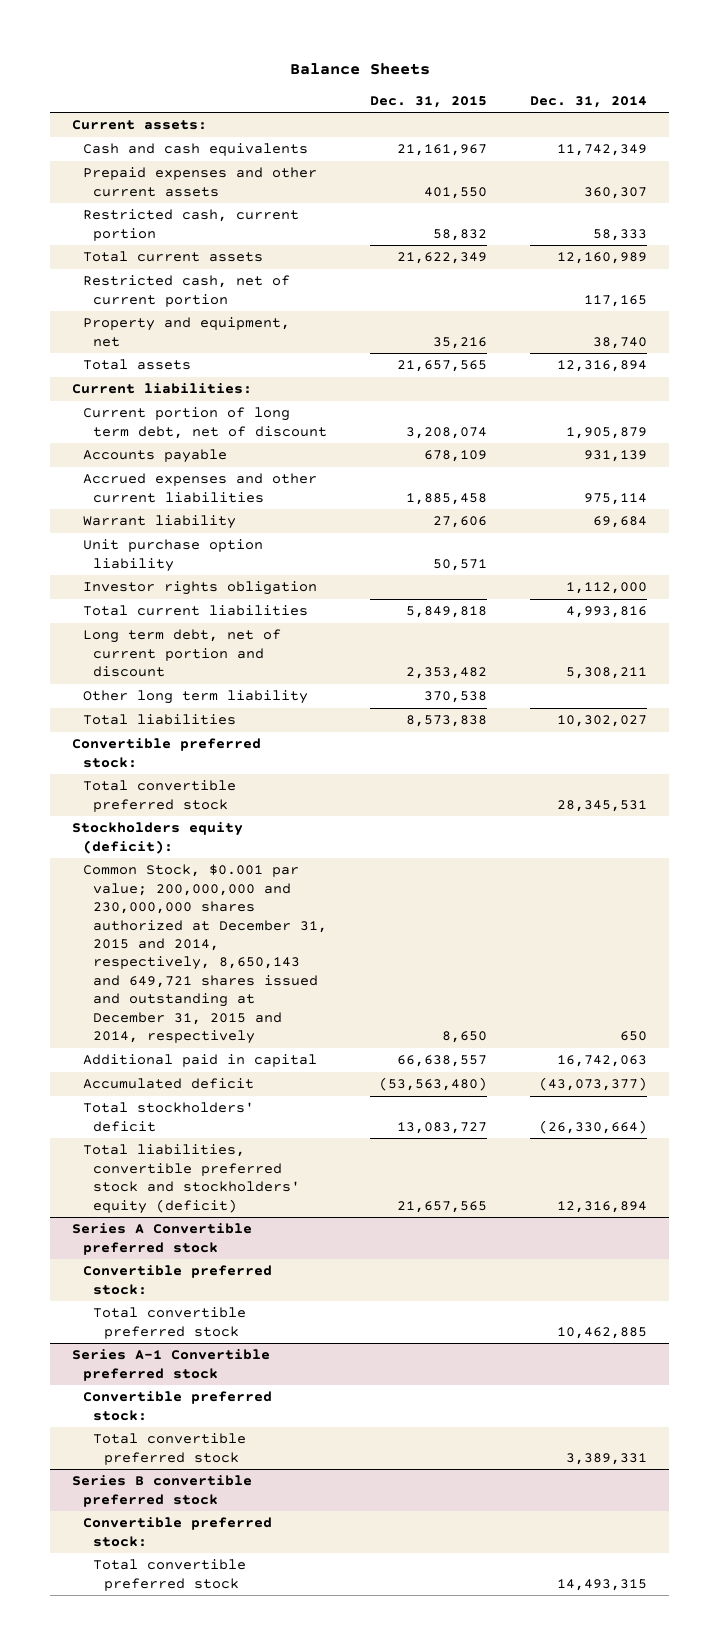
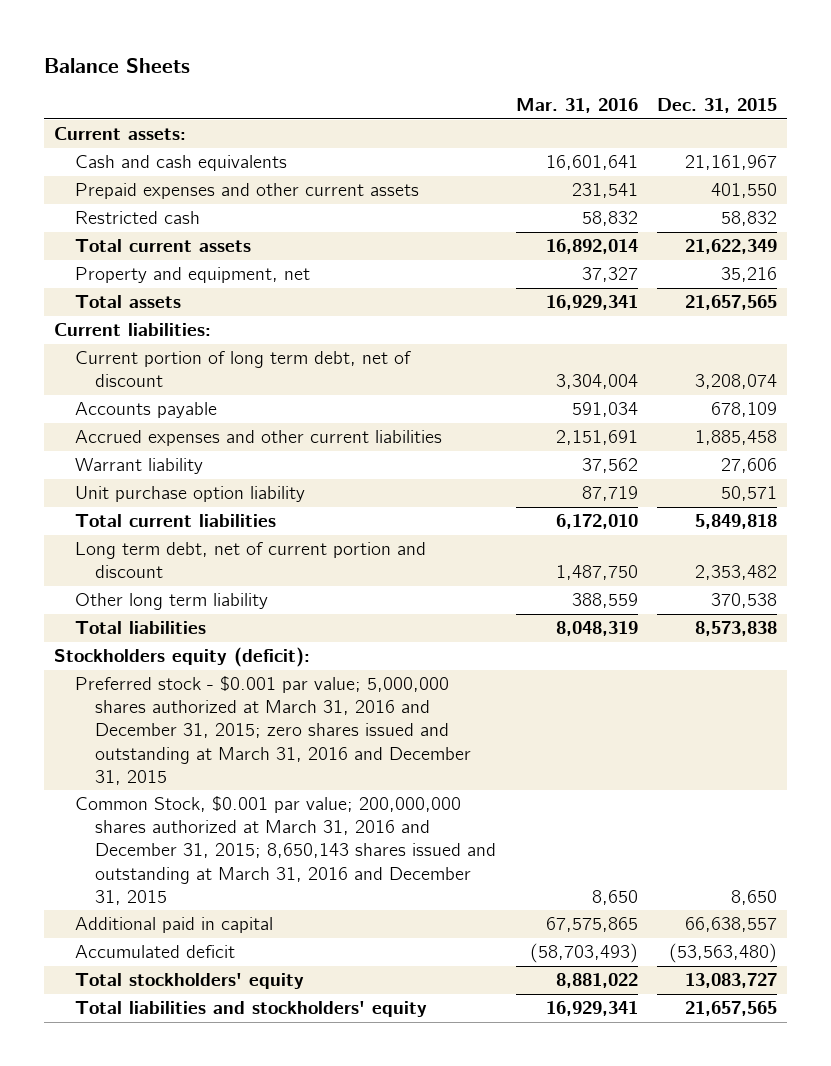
[530,95,648,108] Dec. 31, 2014 -> none
none -> [515,98,638,114] Mar. 31, 2016
[82,209,299,241] Restricted cash, current portion -> [74,211,200,225] Restricted cash
[82,275,290,307] Restricted cash, net of current portion -> none
[82,581,317,596] Investor rights obligation -> none
[71,738,261,768] Convertible preferred stock: -> none
[82,780,236,812] Total convertible preferred stock -> none
none -> [74,676,472,785] Preferred stock - $0.001 par value; 5,000,000 shares authorized at March 31, 2016 and December 31, 2015; zero shares issued and outstanding at March 31, 2016 and December 31, 2015
[82,864,328,1045] Common Stock, $0.001 par value; 200,000,000 and 230,000,000 shares authorized at December 31, 2015 and 2014, respectively, 8,650,143 and 649,721 shares issued and outstanding at December 31, 2015 and 2014, respectively -> [74,796,497,905] Common Stock, $0.001 par value; 200,000,000 shares authorized at March 31, 2016 and December 31, 2015; 8,650,143 shares issued and outstanding at March 31, 2016 and December 31, 2015
[71,1223,252,1255] Series A Convertible preferred stock -> none
[82,1265,272,1295] Convertible preferred stock: -> none
[93,1307,247,1339] Total convertible preferred stock -> none
[71,1349,270,1381] Series A-1 Convertible preferred stock -> none
[82,1391,272,1421] Convertible preferred stock: -> none
[93,1433,247,1465] Total convertible preferred stock -> none
[71,1475,252,1507] Series B convertible preferred stock -> none
[82,1517,272,1547] Convertible preferred stock: -> none
[93,1559,247,1591] Total convertible preferred stock -> none
[82,1102,254,1132] Total stockholders' deficit -> [74,973,304,990] Total stockholders' equity
[82,1144,301,1214] Total liabilities, convertible preferred stock and stockholders' equity (deficit) -> [74,1001,427,1018] Total liabilities and stockholders' equity

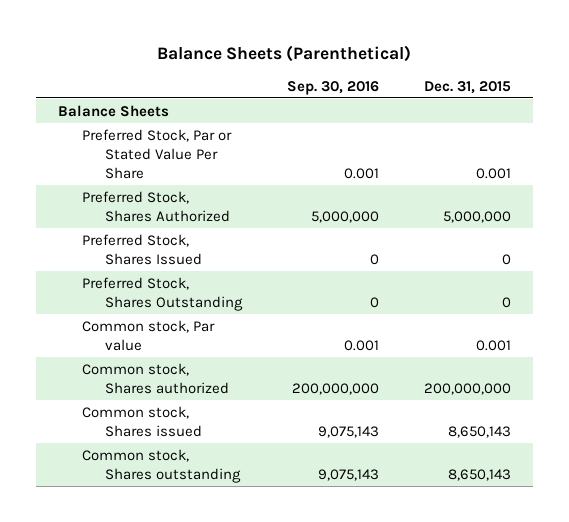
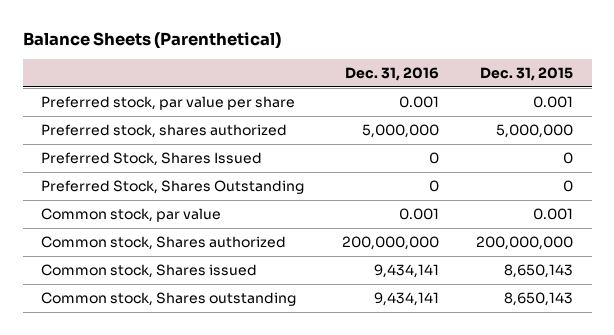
[286,80,379,95] Sep. 30, 2016 -> none
none -> [344,66,439,81] Dec. 31, 2016
[58,104,170,117] Balance Sheets -> none
[81,128,232,180] Preferred Stock, Par or Stated Value Per Share -> [41,96,296,111] Preferred stock, par value per share
[81,190,231,222] Preferred Stock, Shares Authorized -> [41,124,288,139] Preferred stock, shares authorized
[81,319,215,351] Common stock, Par value -> [41,208,222,223] Common stock, par value

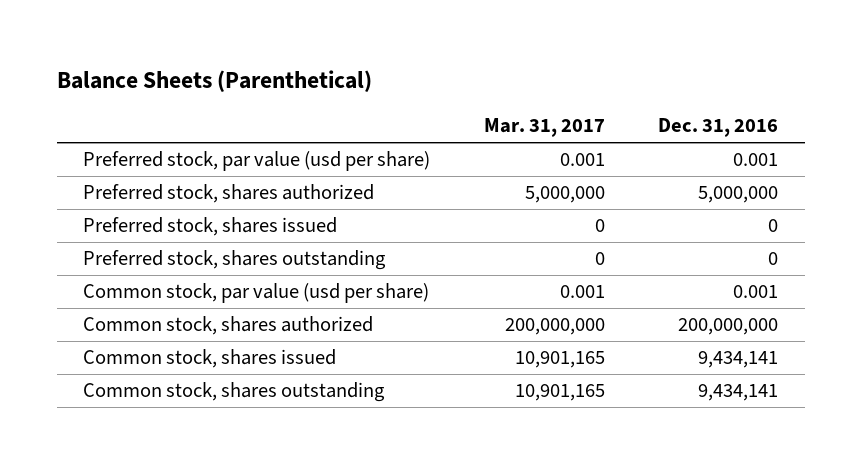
[479,66,573,81] Dec. 31, 2015 -> none
none -> [483,118,605,138] Mar. 31, 2017
[41,96,296,111] Preferred stock, par value per share -> [83,151,431,172] Preferred stock, par value (usd per share)
[41,152,263,167] Preferred Stock, Shares Issued -> [83,217,338,237] Preferred stock, shares issued
[41,180,305,195] Preferred Stock, Shares Outstanding -> [83,250,387,271] Preferred stock, shares outstanding
[41,208,222,223] Common stock, par value -> [83,283,430,304] Common stock, par value (usd per share)
[41,236,287,251] Common stock, Shares authorized -> [83,316,374,336] Common stock, shares authorized
[41,264,258,279] Common stock, Shares issued -> [83,349,337,369] Common stock, shares issued
[41,292,297,307] Common stock, Shares outstanding -> [83,382,386,403] Common stock, shares outstanding

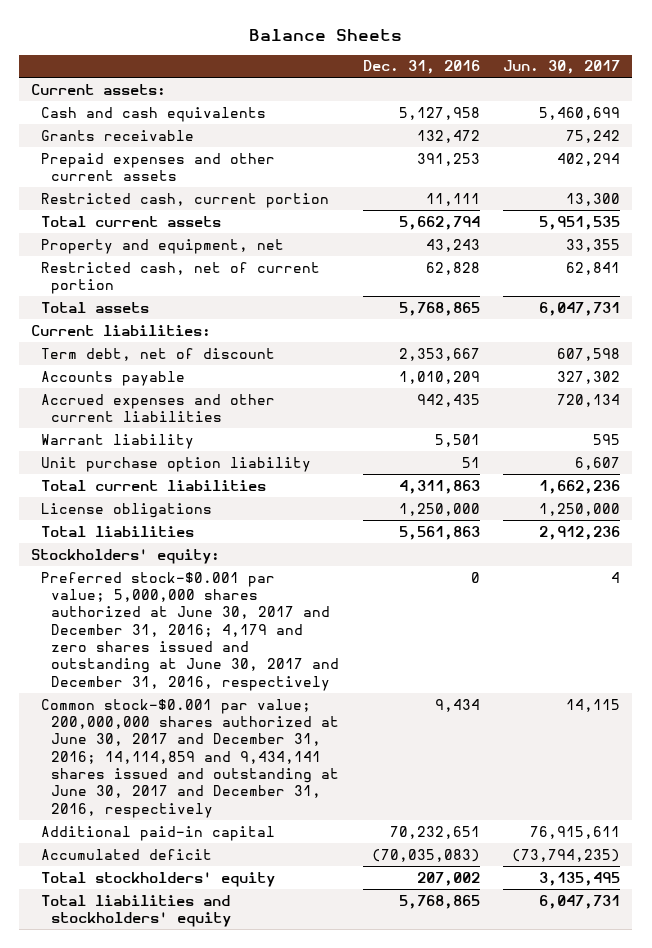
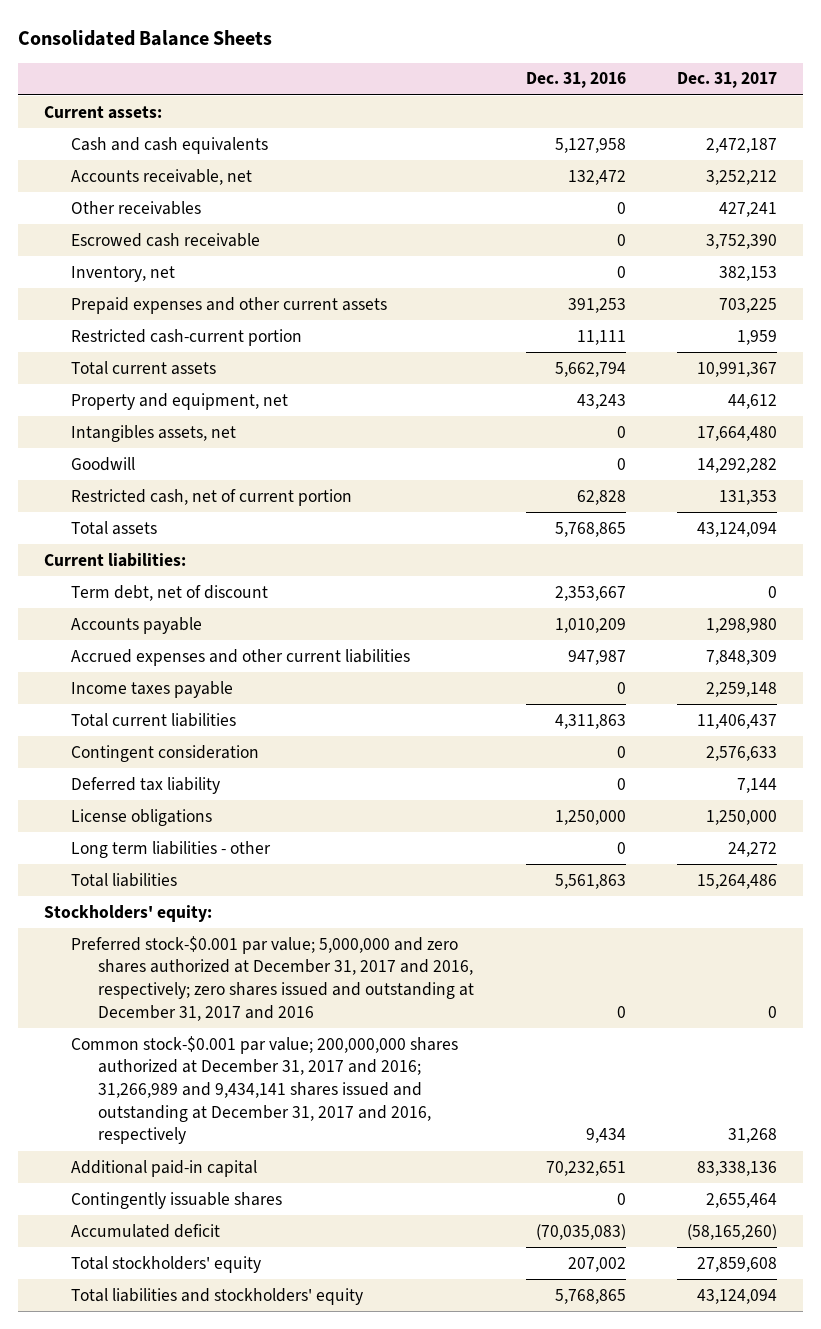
[248,28,402,41] Balance Sheets -> [17,30,272,47] Consolidated Balance Sheets
[503,60,621,75] Jun. 30, 2017 -> none
none -> [677,72,778,89] Dec. 31, 2017
[40,129,194,141] Grants receivable -> [70,168,252,185] Accounts receivable, net
none -> [70,200,201,215] Other receivables
none -> [70,232,260,247] Escrowed cash receivable
none -> [70,265,175,282] Inventory, net
[40,192,329,208] Restricted cash, current portion -> [70,328,302,346] Restricted cash-current portion
none -> [70,424,236,442] Intangibles assets, net
none -> [70,456,135,471] Goodwill
[40,433,194,449] Warrant liability -> none
[40,456,311,472] Unit purchase option liability -> none
[416,393,480,407] 942,435 -> [567,649,626,665] 947,987
none -> [70,680,233,698] Income taxes payable
none -> [70,744,259,762] Contingent consideration
none -> [70,776,220,794] Deferred tax liability
none -> [70,840,271,858] Long term liabilities - other
[40,571,339,691] Preferred stock-$0.001 par value; 5,000,000 shares authorized at June 30, 2017 and December 31, 2016; 4,179 and zero shares issued and outstanding at June 30, 2017 and December 31, 2016, respectively -> [70,935,475,1021] Preferred stock-$0.001 par value; 5,000,000 and zero shares authorized at December 31, 2017 and 2016, respectively; zero shares issued and outstanding at December 31, 2017 and 2016
[40,698,339,818] Common stock-$0.001 par value; 200,000,000 shares authorized at June 30, 2017 and December 31, 2016; 14,114,859 and 9,434,141 shares issued and outstanding at June 30, 2017 and December 31, 2016, respectively -> [70,1035,458,1145] Common stock-$0.001 par value; 200,000,000 shares authorized at December 31, 2017 and 2016; 31,266,989 and 9,434,141 shares issued and outstanding at December 31, 2017 and 2016, respectively
none -> [70,1191,282,1209] Contingently issuable shares

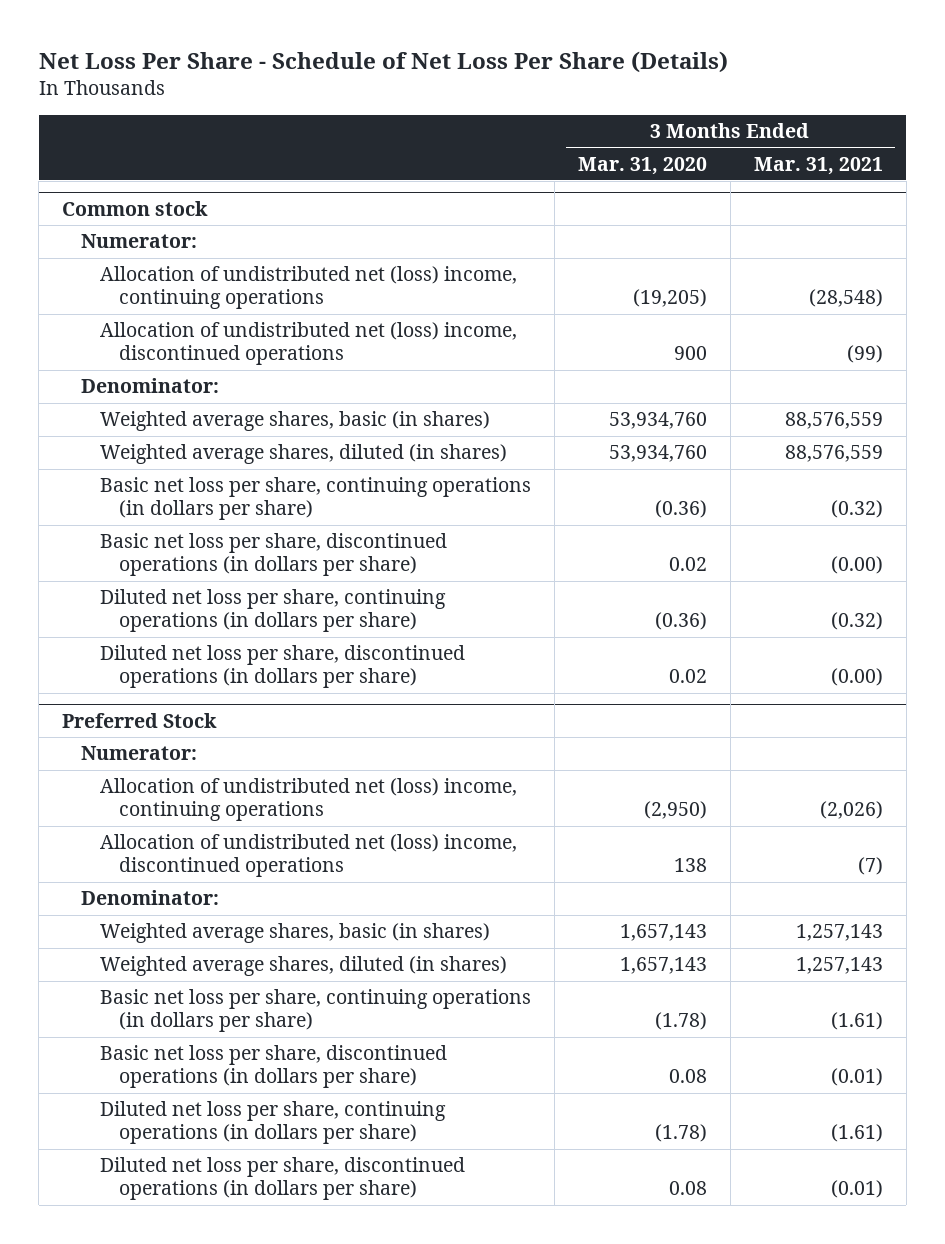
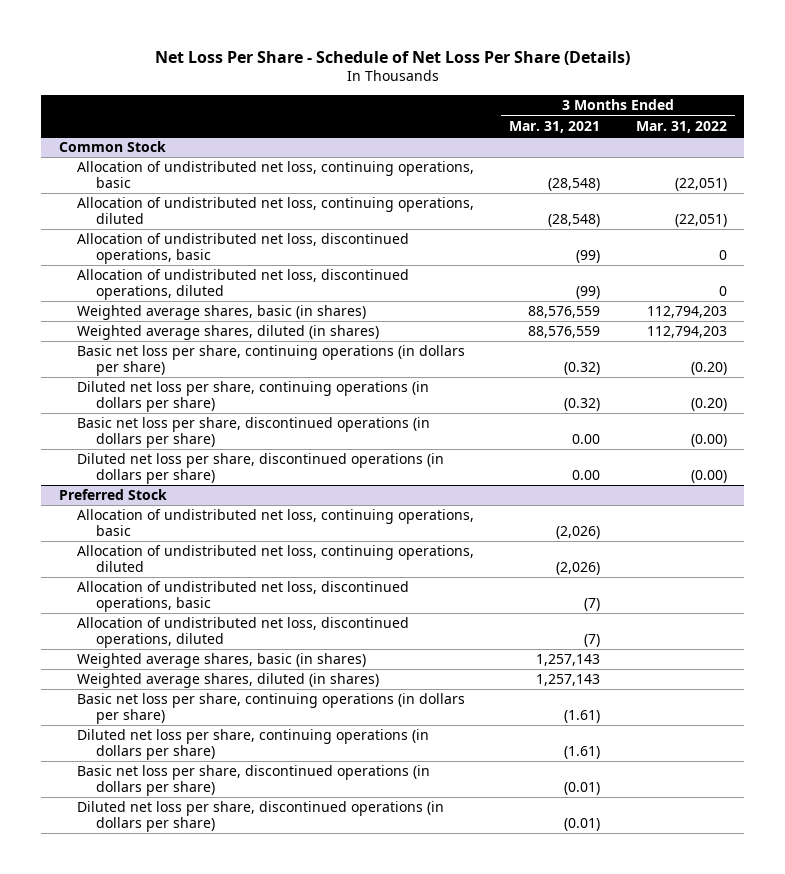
[577,156,707,175] Mar. 31, 2020 -> none
none -> [635,120,727,133] Mar. 31, 2022
[81,234,198,249] Numerator: -> none
[81,378,220,394] Denominator: -> none
[62,200,209,216] Common stock -> [58,141,166,153] Common Stock
[99,266,517,310] Allocation of undistributed net (loss) income, continuing operations -> [77,161,475,189] Allocation of undistributed net loss, continuing operations, basic
none -> [77,197,475,225] Allocation of undistributed net loss, continuing operations, diluted
[99,322,517,366] Allocation of undistributed net (loss) income, discontinued operations -> [77,233,410,265] Allocation of undistributed net loss, discontinued operations, basic
none -> [77,269,410,301] Allocation of undistributed net loss, discontinued operations, diluted
[99,533,447,577] Basic net loss per share, discontinued operations (in dollars per share) -> none
none -> [77,417,431,449] Basic net loss per share, discontinued operations (in dollars per share)
[830,668,883,687] (0.00) -> [572,470,601,481] 0.00
[81,746,198,761] Numerator: -> none
[81,890,220,906] Denominator: -> none
[99,778,517,822] Allocation of undistributed net (loss) income, continuing operations -> [77,509,475,537] Allocation of undistributed net loss, continuing operations, basic
none -> [77,545,475,573] Allocation of undistributed net loss, continuing operations, diluted
[99,834,517,878] Allocation of undistributed net (loss) income, discontinued operations -> [77,581,410,613] Allocation of undistributed net loss, discontinued operations, basic
none -> [77,617,410,649] Allocation of undistributed net loss, discontinued operations, diluted
[99,1045,447,1089] Basic net loss per share, discontinued operations (in dollars per share) -> [77,765,431,797] Basic net loss per share, discontinued operations (in dollars per share)

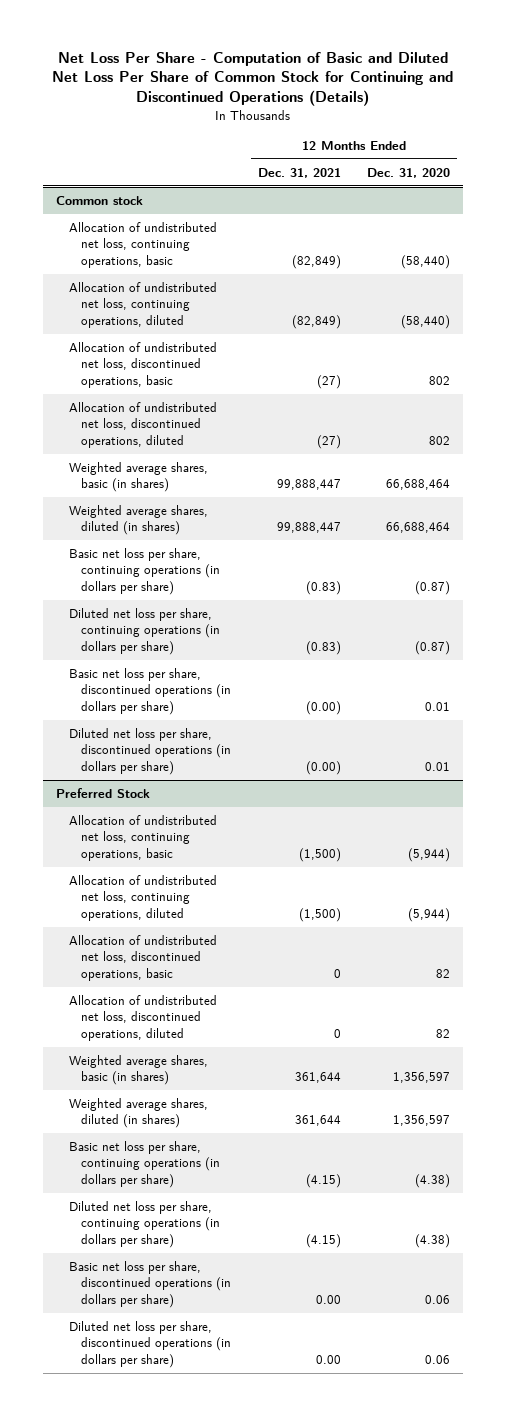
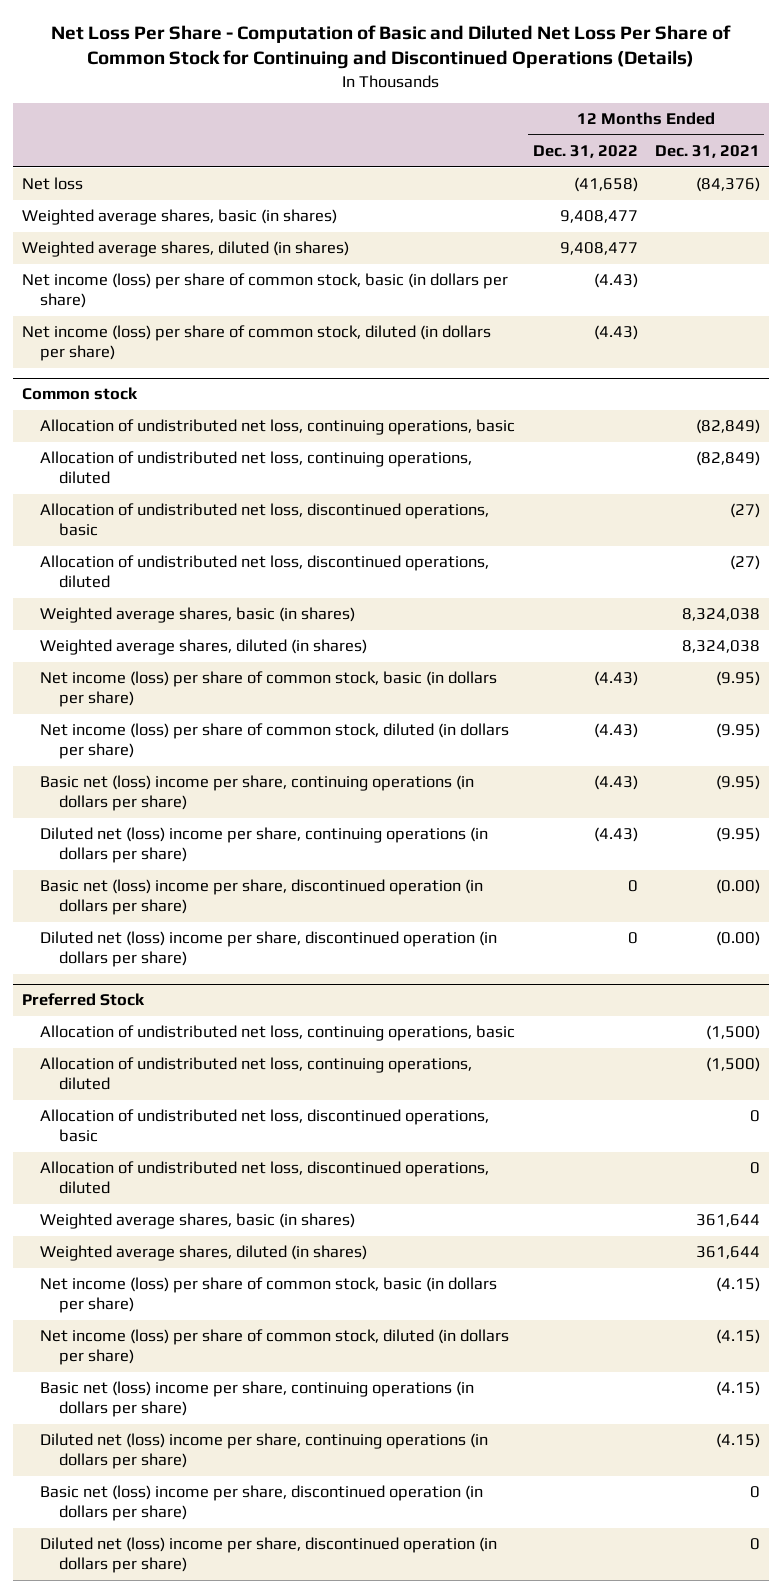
[367,167,451,178] Dec. 31, 2020 -> none
none -> [532,144,638,158] Dec. 31, 2022
none -> [22,177,84,191] Net loss
none -> [22,209,338,226] Weighted average shares, basic (in shares)
none -> [22,241,350,258] Weighted average shares, diluted (in shares)
none -> [22,273,509,309] Net income (loss) per share of common stock, basic (in dollars per share)
none -> [22,325,492,362] Net income (loss) per share of common stock, diluted (in dollars per share)
[276,479,341,491] 99,888,447 -> [682,608,761,622] 8,324,038
[276,522,341,534] 99,888,447 -> [682,640,761,654] 8,324,038
none -> [40,671,498,708] Net income (loss) per share of common stock, basic (in dollars per share)
none -> [40,723,510,760] Net income (loss) per share of common stock, diluted (in dollars per share)
[68,547,221,595] Basic net loss per share, continuing operations (in dollars per share) -> [40,775,475,812] Basic net (loss) income per share, continuing operations (in dollars per share)
[305,580,341,595] (0.83) -> [716,775,761,791] (9.95)
[68,607,221,655] Diluted net loss per share, continuing operations (in dollars per share) -> [40,827,489,864] Diluted net (loss) income per share, continuing operations (in dollars per share)
[305,640,341,655] (0.83) -> [716,827,761,843] (9.95)
[68,667,232,715] Basic net loss per share, discontinued operations (in dollars per share) -> [40,879,484,916] Basic net (loss) income per share, discontinued operation (in dollars per share)
[68,727,232,775] Diluted net loss per share, discontinued operations (in dollars per share) -> [40,931,498,968] Diluted net (loss) income per share, discontinued operation (in dollars per share)
none -> [40,1277,498,1314] Net income (loss) per share of common stock, basic (in dollars per share)
none -> [40,1329,510,1366] Net income (loss) per share of common stock, diluted (in dollars per share)
[68,1140,221,1188] Basic net loss per share, continuing operations (in dollars per share) -> [40,1381,475,1418] Basic net (loss) income per share, continuing operations (in dollars per share)
[68,1200,221,1248] Diluted net loss per share, continuing operations (in dollars per share) -> [40,1433,489,1470] Diluted net (loss) income per share, continuing operations (in dollars per share)
[68,1260,232,1308] Basic net loss per share, discontinued operations (in dollars per share) -> [40,1485,484,1522] Basic net (loss) income per share, discontinued operation (in dollars per share)
[315,1294,341,1304] 0.00 -> [750,1486,761,1499] 0
[68,1320,232,1368] Diluted net loss per share, discontinued operations (in dollars per share) -> [40,1537,498,1574] Diluted net (loss) income per share, discontinued operation (in dollars per share)
[315,1354,341,1364] 0.00 -> [750,1538,761,1551] 0

